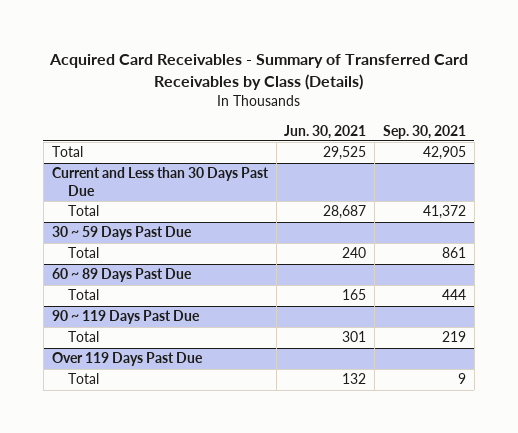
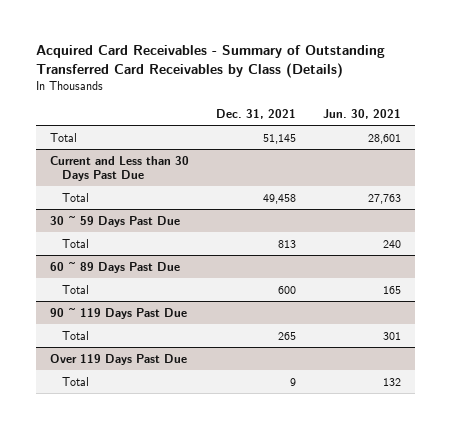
[48,54,468,91] Acquired Card Receivables - Summary of Transferred Card Receivables by Class (Details) -> [36,44,386,78] Acquired Card Receivables - Summary of Outstanding Transferred Card Receivables by Class (Details)
[383,124,467,139] Sep. 30, 2021 -> none
none -> [216,109,297,120] Dec. 31, 2021
[323,146,367,161] 29,525 -> [368,133,402,144] 28,601
[323,205,367,220] 28,687 -> [368,193,402,204] 27,763

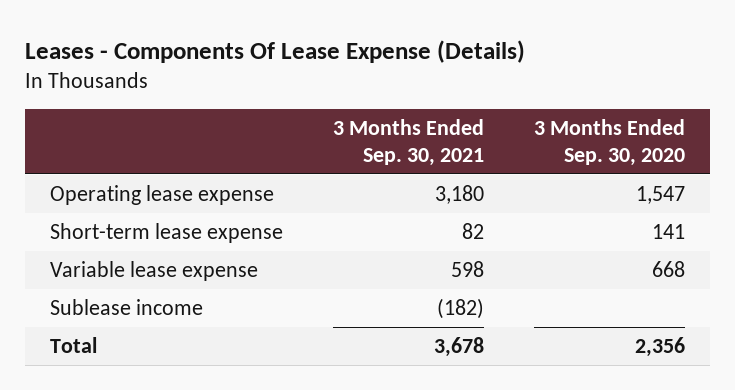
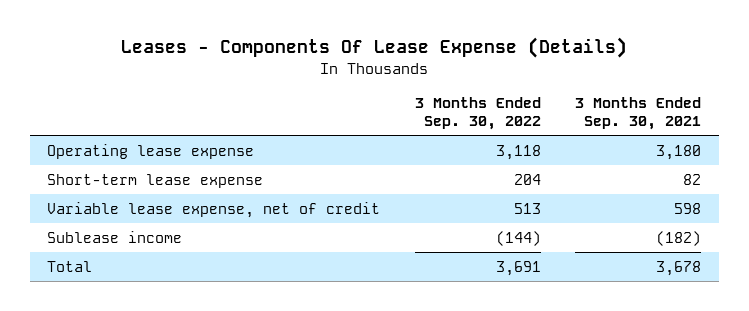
[534,119,686,166] 3 Months Ended Sep. 30, 2020 -> none
none -> [414,97,541,131] 3 Months Ended Sep. 30, 2022
[50,260,259,281] Variable lease expense -> [47,201,381,218] Variable lease expense, net of credit

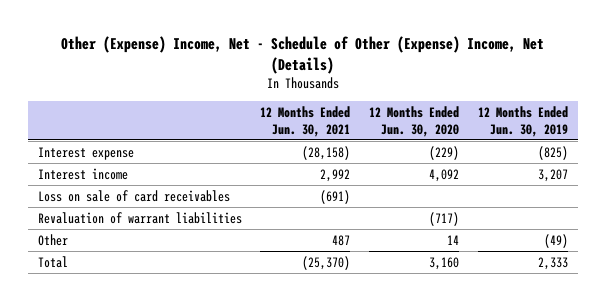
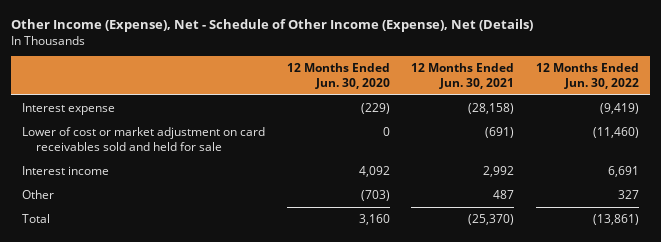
[60,35,544,74] Other (Expense) Income, Net - Schedule of Other (Expense) Income, Net (Details) -> [11,19,534,33] Other Income (Expense), Net - Schedule of Other Income (Expense), Net (Details)
[478,106,569,137] 12 Months Ended Jun. 30, 2019 -> none
none -> [535,62,639,89] 12 Months Ended Jun. 30, 2022
none -> [22,126,266,151] Lower of cost or market adjustment on card receivables sold and held for sale
[37,189,230,202] Loss on sale of card receivables -> none
[37,211,242,224] Revaluation of warrant liabilities -> none
[447,234,460,245] 14 -> [360,189,390,201] (703)

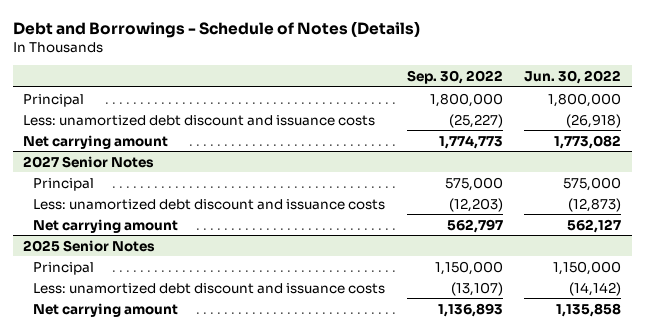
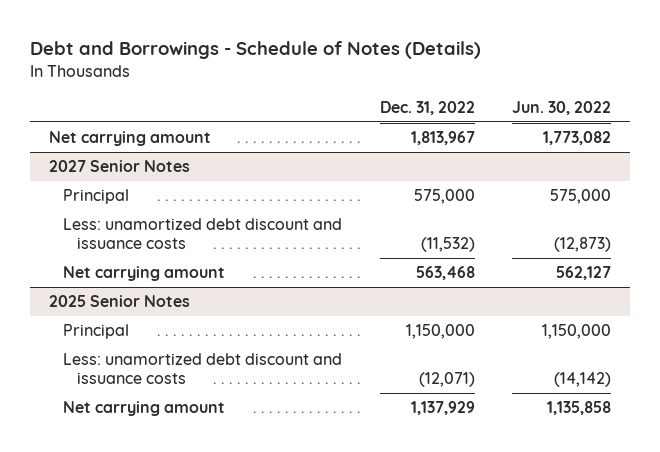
[406,70,503,85] Sep. 30, 2022 -> none
none -> [379,101,475,116] Dec. 31, 2022
[23,93,85,107] Principal -> none
[23,114,376,126] Less: unamortized debt discount and issuance costs -> none

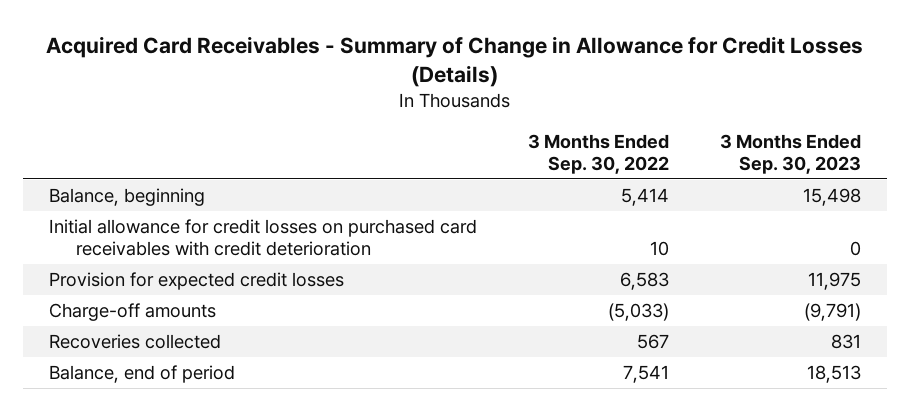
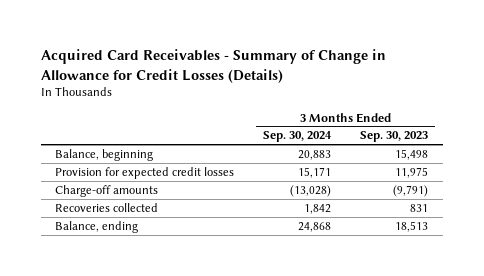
[527,133,669,174] 3 Months Ended Sep. 30, 2022 -> none
none -> [263,131,333,143] Sep. 30, 2024
[48,219,477,256] Initial allowance for credit losses on purchased card receivables with credit deterioration -> none
[48,365,235,384] Balance, end of period -> [55,220,139,233] Balance, ending

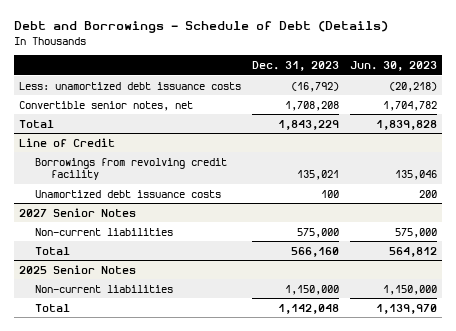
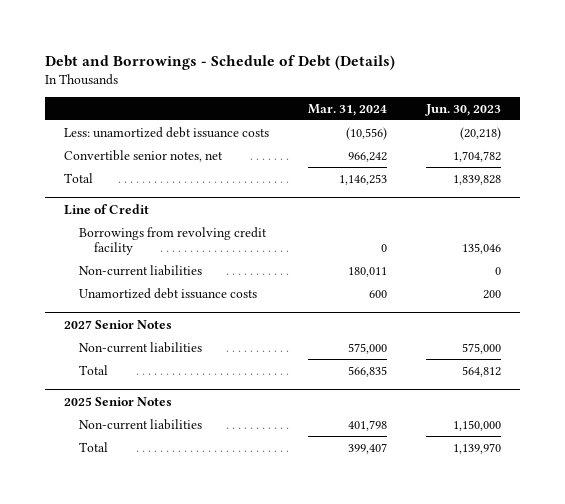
[252,60,340,71] Dec. 31, 2023 -> none
none -> [308,103,388,116] Mar. 31, 2024
none -> [79,264,203,276] Non-current liabilities

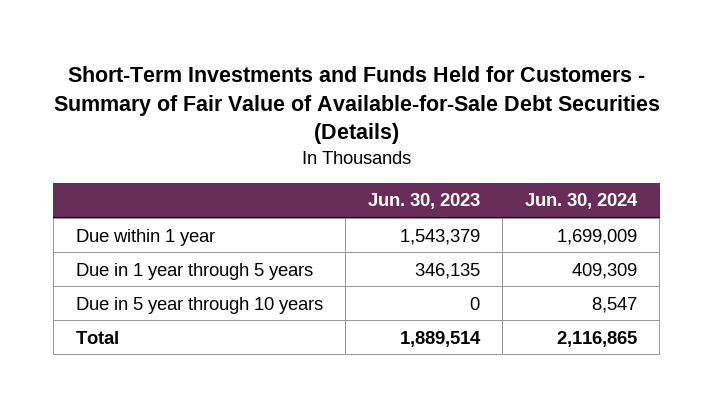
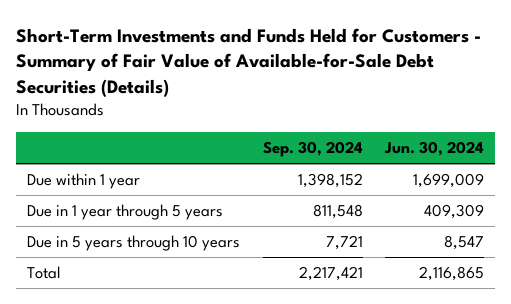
[368,193,481,210] Jun. 30, 2023 -> none
none -> [262,141,363,158] Sep. 30, 2024
[75,296,323,314] Due in 5 year through 10 years -> [27,235,241,252] Due in 5 years through 10 years

